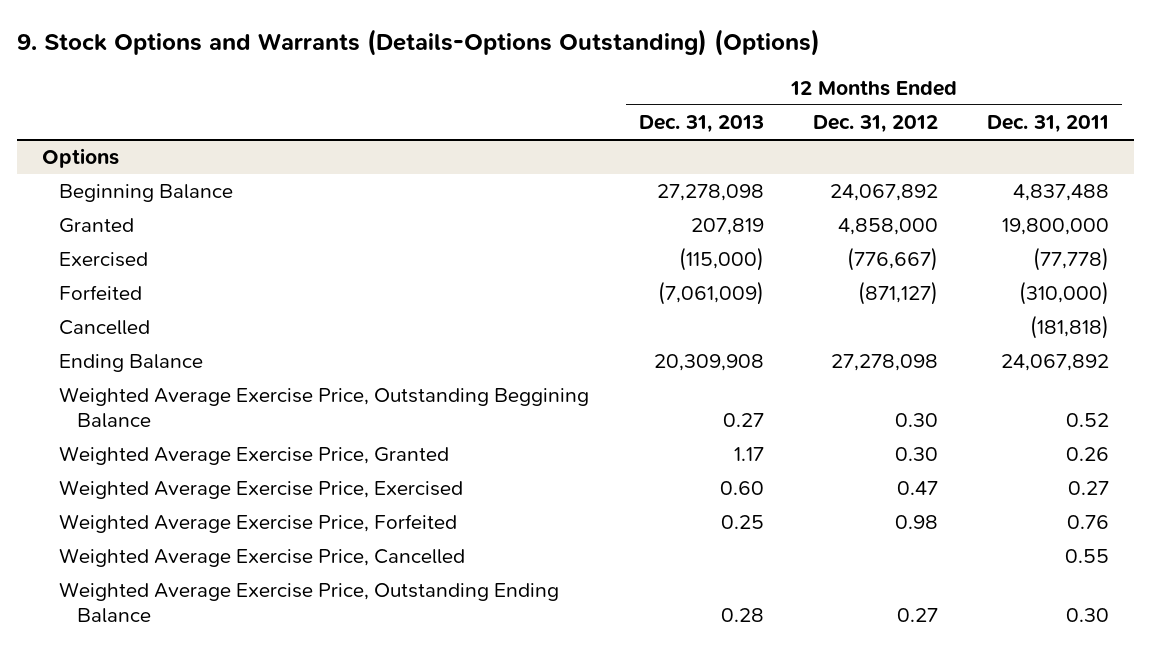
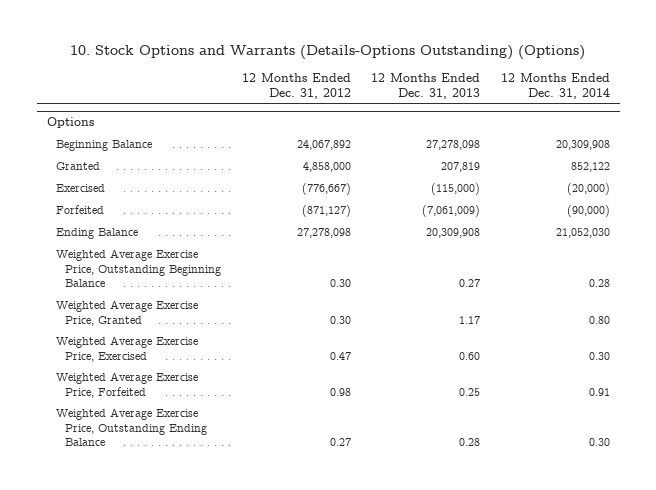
[17,28,821,56] 9. Stock Options and Warrants (Details-Options Outstanding) (Options) -> [70,45,586,61] 10. Stock Options and Warrants (Details-Options Outstanding) (Options)
[987,115,1110,134] Dec. 31, 2011 -> none
none -> [500,72,610,99] 12 Months Ended Dec. 31, 2014
[59,320,151,336] Cancelled -> none
[59,387,590,429] Weighted Average Exercise Price, Outstanding Beggining Balance -> [55,248,222,288] Weighted Average Exercise Price, Outstanding Beginning Balance
[59,548,466,568] Weighted Average Exercise Price, Cancelled -> none

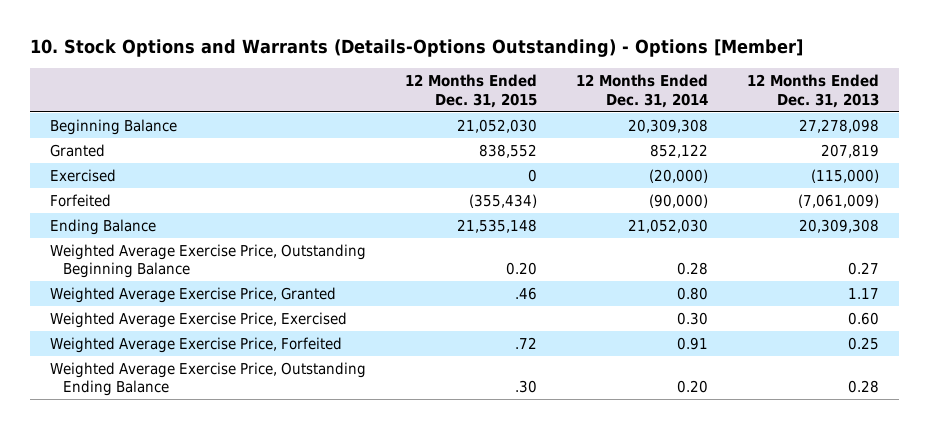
[70,45,586,61] 10. Stock Options and Warrants (Details-Options Outstanding) (Options) -> [30,39,804,58] 10. Stock Options and Warrants (Details-Options Outstanding) - Options [Member]
[241,72,351,99] 12 Months Ended Dec. 31, 2012 -> none
none -> [404,74,537,108] 12 Months Ended Dec. 31, 2015
[46,117,94,129] Options -> none
[555,139,610,150] 20,309,908 -> [628,118,709,133] 20,309,308
[426,227,481,238] 20,309,908 -> [799,218,880,233] 20,309,308
[588,438,610,447] 0.30 -> [677,380,709,394] 0.20

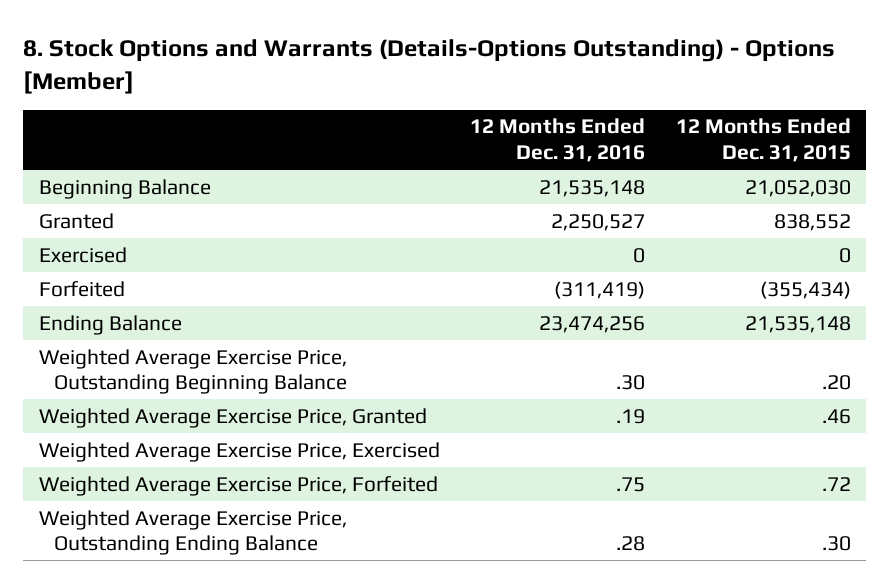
[30,39,804,58] 10. Stock Options and Warrants (Details-Options Outstanding) - Options [Member] -> [23,38,836,94] 8. Stock Options and Warrants (Details-Options Outstanding) - Options [Member]
[576,74,709,108] 12 Months Ended Dec. 31, 2014 -> none
[747,74,880,108] 12 Months Ended Dec. 31, 2013 -> none
none -> [470,118,646,162] 12 Months Ended Dec. 31, 2016
[505,262,537,276] 0.20 -> [821,375,851,391] .20

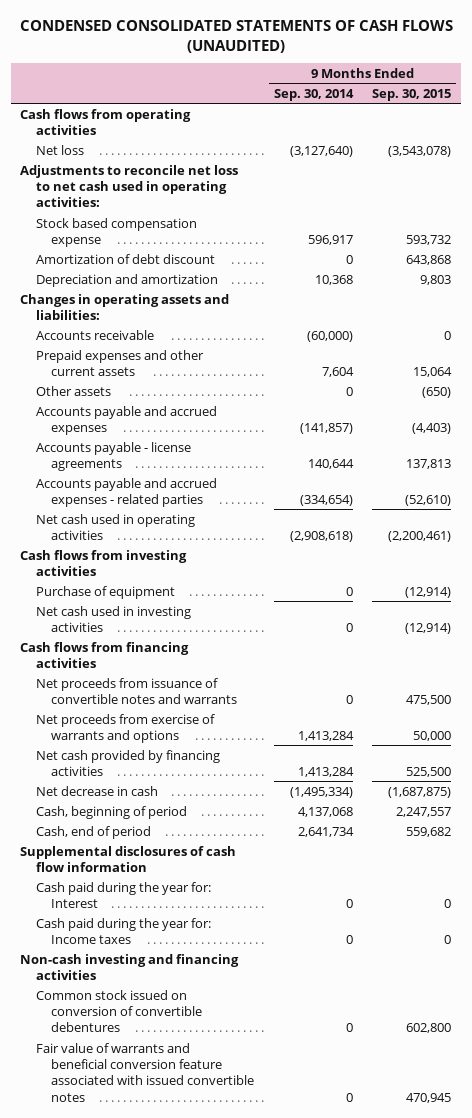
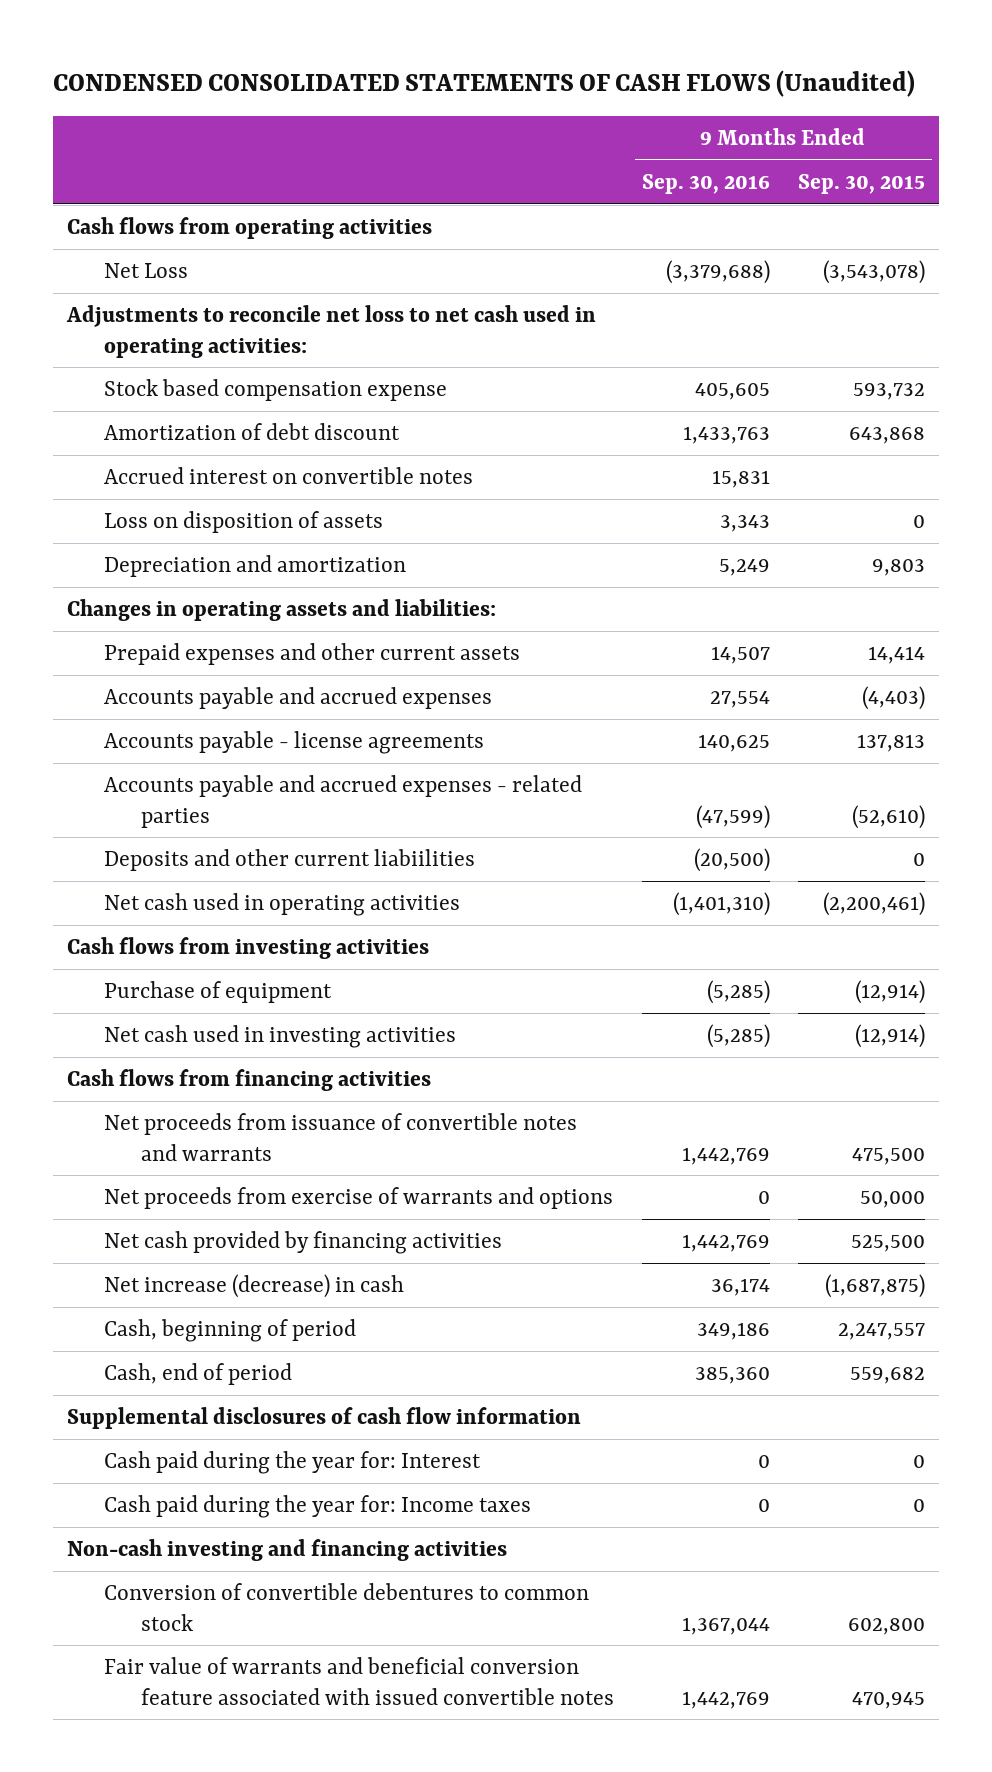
[19,19,453,53] CONDENSED CONSOLIDATED STATEMENTS OF CASH FLOWS (UNAUDITED) -> [53,70,916,98] CONDENSED CONSOLIDATED STATEMENTS OF CASH FLOWS (Unaudited)
[273,88,354,101] Sep. 30, 2014 -> none
none -> [641,173,770,194] Sep. 30, 2016
[35,144,84,155] Net loss -> [103,262,188,278] Net Loss
none -> [103,466,473,484] Accrued interest on convertible notes
none -> [103,510,383,533] Loss on disposition of assets
[35,329,154,340] Accounts receivable -> none
[35,385,111,396] Other assets -> none
[413,366,453,377] 15,064 -> [867,645,925,664] 14,414
none -> [103,848,475,871] Deposits and other current liabiilities
[35,785,158,796] Net decrease in cash -> [103,1273,404,1298] Net increase (decrease) in cash
[35,989,203,1033] Common stock issued on conversion of convertible debentures -> [103,1582,589,1631] Conversion of convertible debentures to common stock

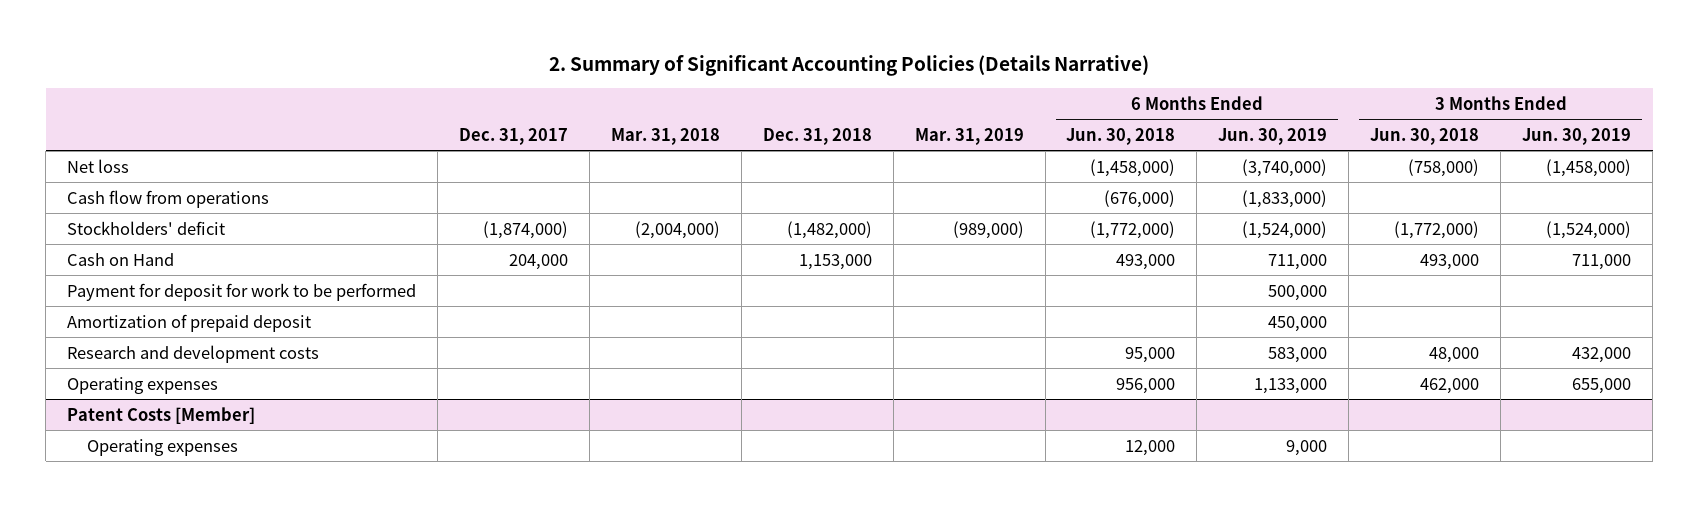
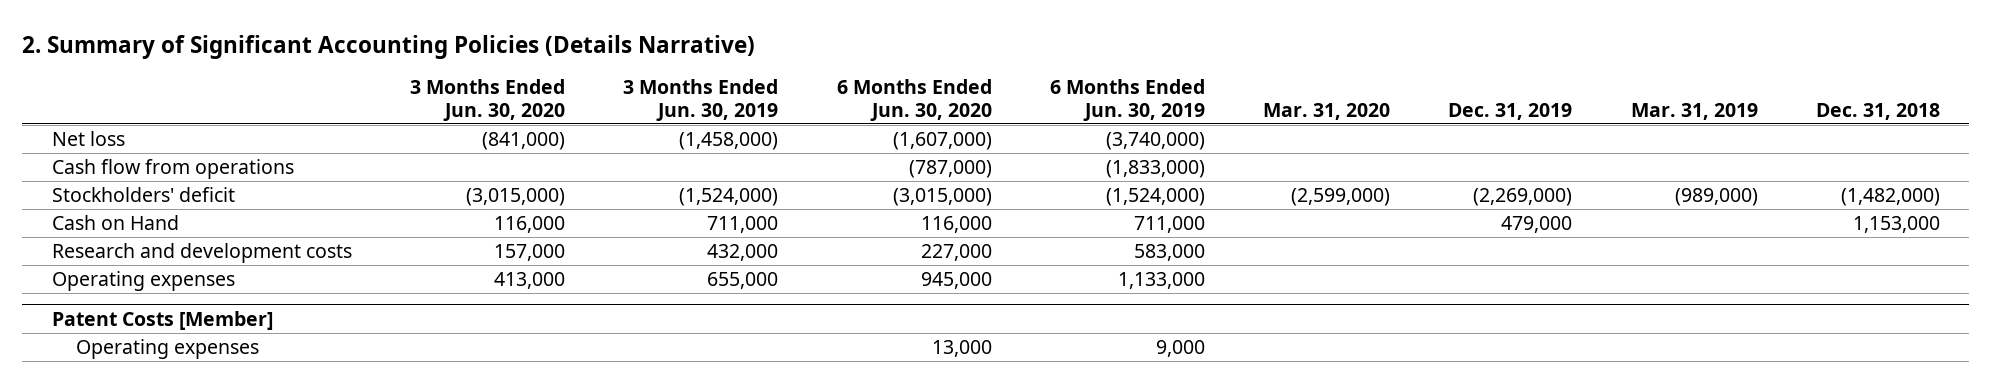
[459,127,569,145] Dec. 31, 2017 -> none
[610,127,720,145] Mar. 31, 2018 -> none
[1066,127,1176,145] Jun. 30, 2018 -> none
[1370,127,1480,145] Jun. 30, 2018 -> none
none -> [409,78,565,121] 3 Months Ended Jun. 30, 2020
none -> [836,78,992,121] 6 Months Ended Jun. 30, 2020
none -> [1263,102,1391,120] Mar. 31, 2020
none -> [1448,102,1573,120] Dec. 31, 2019
[67,282,417,301] Payment for deposit for work to be performed -> none
[67,313,312,332] Amortization of prepaid deposit -> none

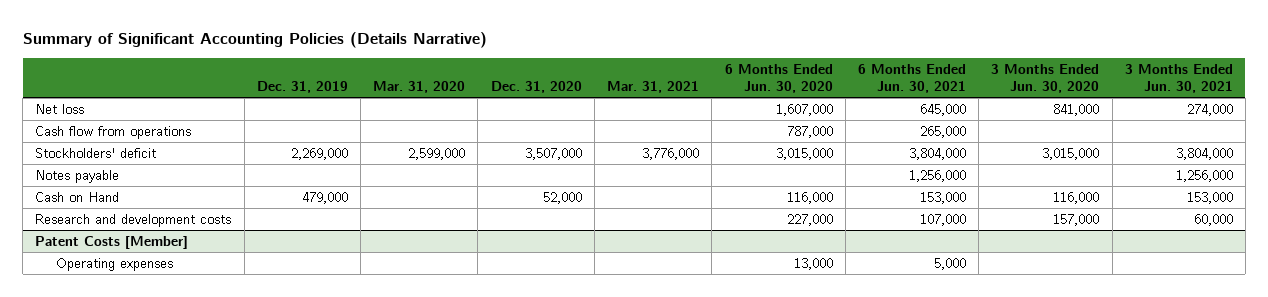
[22,34,756,59] 2. Summary of Significant Accounting Policies (Details Narrative) -> [22,32,487,49] Summary of Significant Accounting Policies (Details Narrative)
[623,78,779,121] 3 Months Ended Jun. 30, 2019 -> none
[1049,78,1205,121] 6 Months Ended Jun. 30, 2019 -> none
[1630,102,1758,120] Mar. 31, 2019 -> none
[1815,102,1940,120] Dec. 31, 2018 -> none
none -> [490,80,582,93] Dec. 31, 2020
none -> [607,80,700,93] Mar. 31, 2021
none -> [857,63,966,93] 6 Months Ended Jun. 30, 2021
none -> [1124,63,1233,93] 3 Months Ended Jun. 30, 2021
[481,132,565,151] (841,000) -> [1053,104,1100,117] 841,000
[892,132,992,151] (1,607,000) -> [775,104,833,117] 1,607,000
[908,160,992,179] (787,000) -> [786,126,833,139] 787,000
[465,188,565,207] (3,015,000) -> [1042,148,1100,161] 3,015,000
[892,188,992,207] (3,015,000) -> [775,148,833,161] 3,015,000
[1291,188,1391,207] (2,599,000) -> [408,148,466,161] 2,599,000
[1473,188,1573,207] (2,269,000) -> [290,148,348,161] 2,269,000
none -> [35,170,120,184] Notes payable
[51,271,235,292] Operating expenses -> none

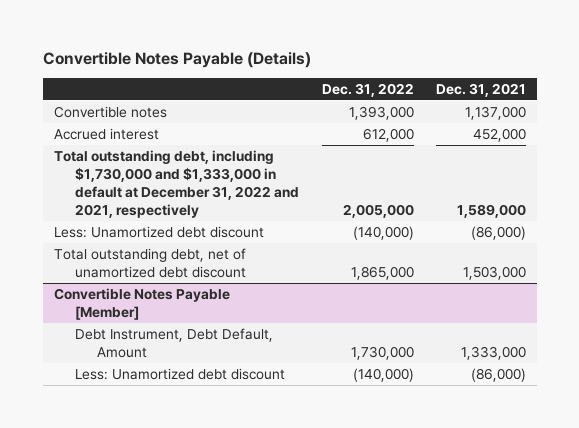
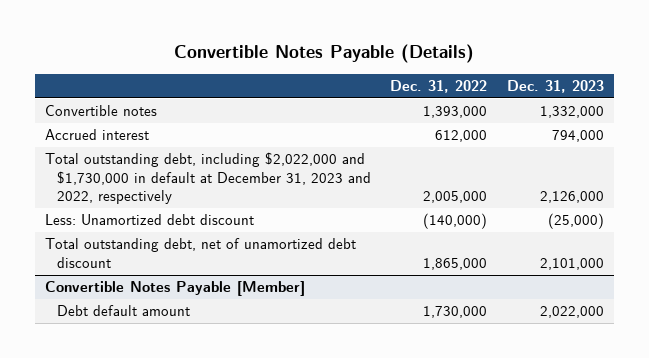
[435,83,526,98] Dec. 31, 2021 -> none
none -> [506,80,604,94] Dec. 31, 2023
[53,149,300,219] Total outstanding debt, including $1,730,000 and $1,333,000 in default at December 31, 2022 and 2021, respectively -> [44,152,371,205] Total outstanding debt, including $2,022,000 and $1,730,000 in default at December 31, 2023 and 2022, respectively
[75,367,286,380] Less: Unamortized debt discount -> none
[75,327,274,358] Debt Instrument, Debt Default, Amount -> [56,305,190,317] Debt default amount

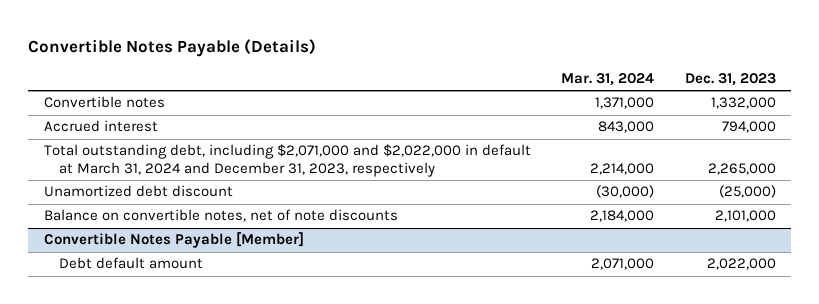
[390,80,488,94] Dec. 31, 2022 -> none
none -> [561,73,655,87] Mar. 31, 2024
[44,152,371,205] Total outstanding debt, including $2,022,000 and $1,730,000 in default at December 31, 2023 and 2022, respectively -> [43,144,531,178] Total outstanding debt, including $2,071,000 and $2,022,000 in default at March 31, 2024 and December 31, 2023, respectively
[539,191,604,204] 2,126,000 -> [707,163,776,176] 2,265,000
[44,214,254,226] Less: Unamortized debt discount -> [43,185,233,198] Unamortized debt discount
[44,238,356,268] Total outstanding debt, net of unamortized debt discount -> [43,209,398,223] Balance on convertible notes, net of note discounts

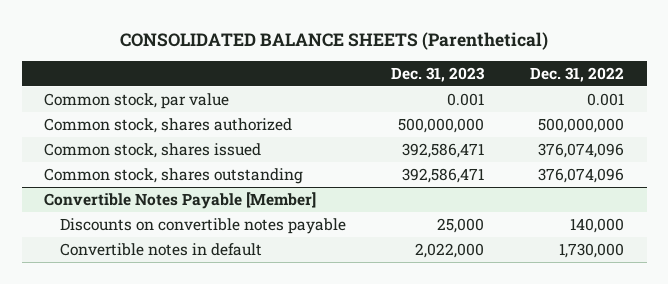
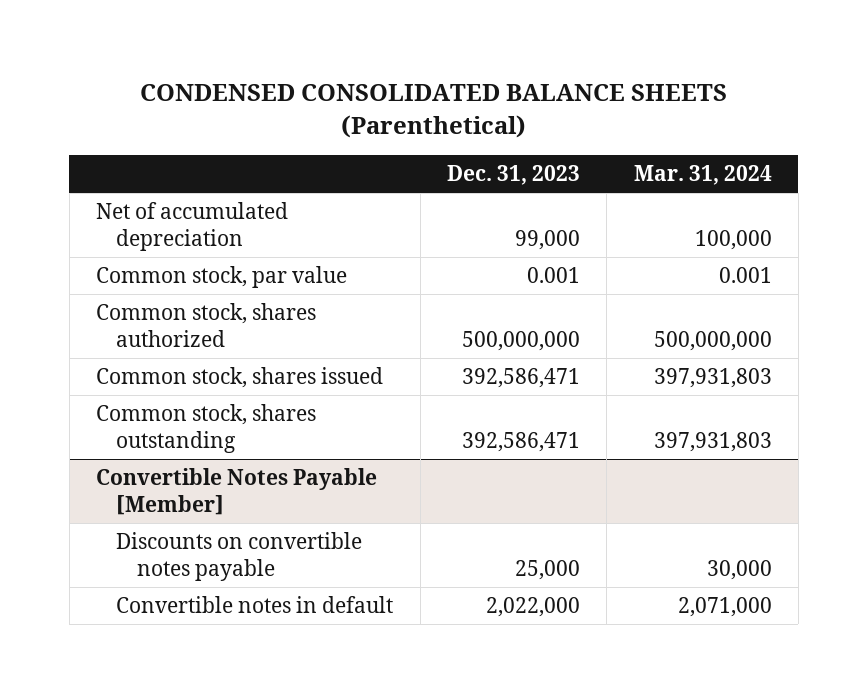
[120,31,549,50] CONSOLIDATED BALANCE SHEETS (Parenthetical) -> [139,84,727,138] CONDENSED CONSOLIDATED BALANCE SHEETS (Parenthetical)
[529,66,624,82] Dec. 31, 2022 -> none
none -> [633,164,772,185] Mar. 31, 2024
none -> [95,202,288,252] Net of accumulated depreciation

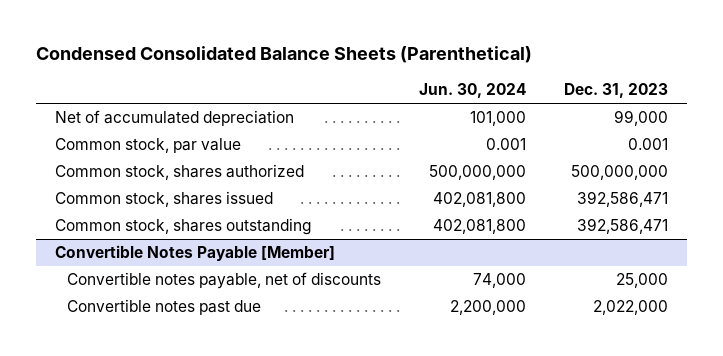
[139,84,727,138] CONDENSED CONSOLIDATED BALANCE SHEETS (Parenthetical) -> [36,46,533,64] Condensed Consolidated Balance Sheets (Parenthetical)
[633,164,772,185] Mar. 31, 2024 -> none
none -> [418,83,526,99] Jun. 30, 2024
[116,532,363,582] Discounts on convertible notes payable -> [66,272,381,290] Convertible notes payable, net of discounts
[116,596,394,614] Convertible notes in default -> [66,299,261,316] Convertible notes past due

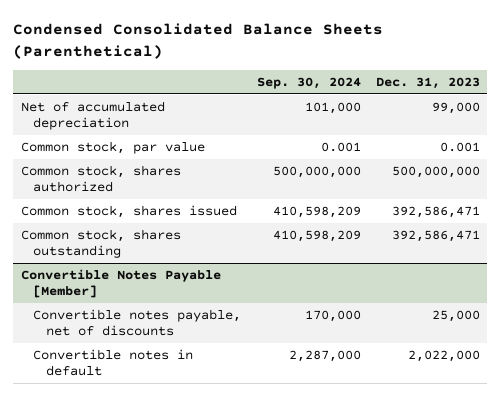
[418,83,526,99] Jun. 30, 2024 -> none
none -> [256,76,361,89] Sep. 30, 2024
[66,299,261,316] Convertible notes past due -> [33,349,194,377] Convertible notes in default

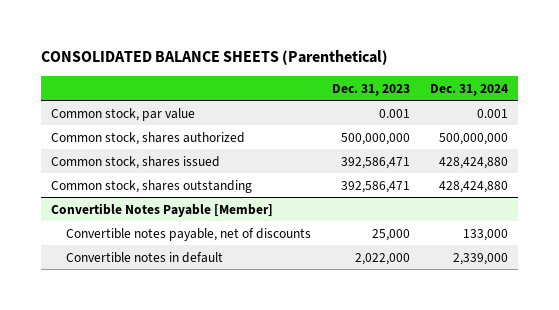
[12,23,383,59] Condensed Consolidated Balance Sheets (Parenthetical) -> [41,50,389,66] CONSOLIDATED BALANCE SHEETS (Parenthetical)
[256,76,361,89] Sep. 30, 2024 -> none
none -> [429,83,508,96] Dec. 31, 2024
[20,101,165,131] Net of accumulated depreciation -> none

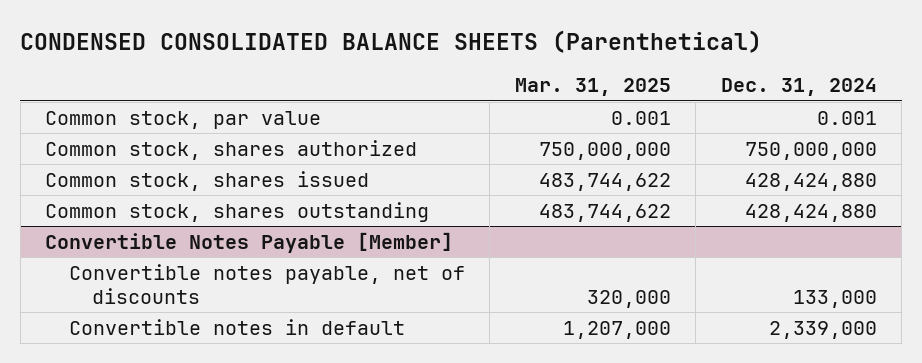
[41,50,389,66] CONSOLIDATED BALANCE SHEETS (Parenthetical) -> [20,30,763,54] CONDENSED CONSOLIDATED BALANCE SHEETS (Parenthetical)
[331,83,410,96] Dec. 31, 2023 -> none
none -> [514,78,671,97] Mar. 31, 2025
[438,132,508,145] 500,000,000 -> [744,141,877,160] 750,000,000

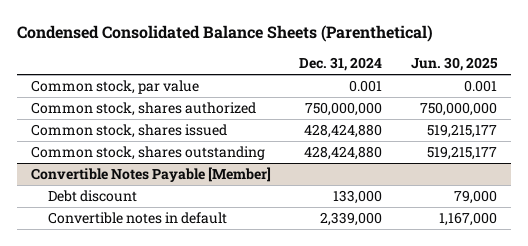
[20,30,763,54] CONDENSED CONSOLIDATED BALANCE SHEETS (Parenthetical) -> [16,25,433,43] Condensed Consolidated Balance Sheets (Parenthetical)
[514,78,671,97] Mar. 31, 2025 -> none
none -> [411,57,499,72] Jun. 30, 2025
[68,263,465,304] Convertible notes payable, net of discounts -> [47,190,137,203] Debt discount

